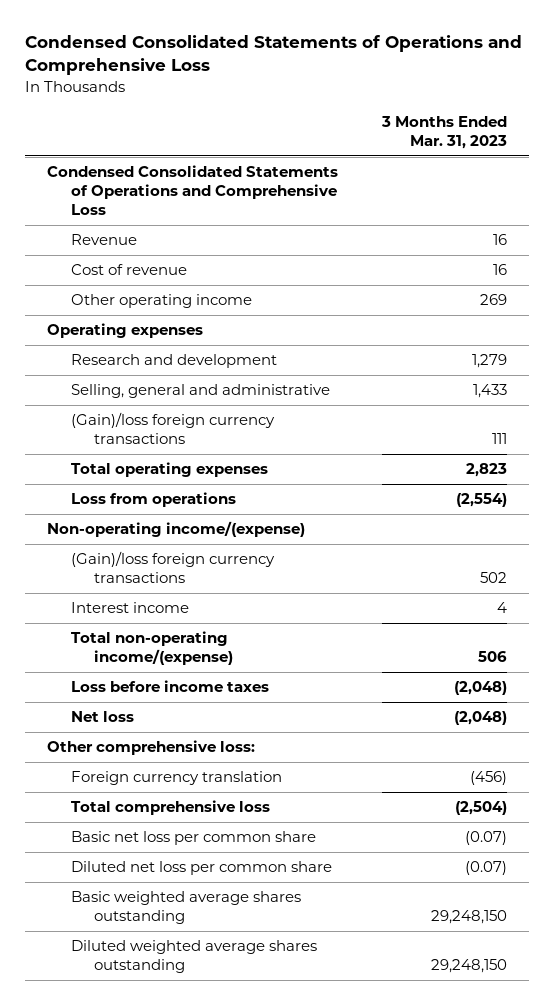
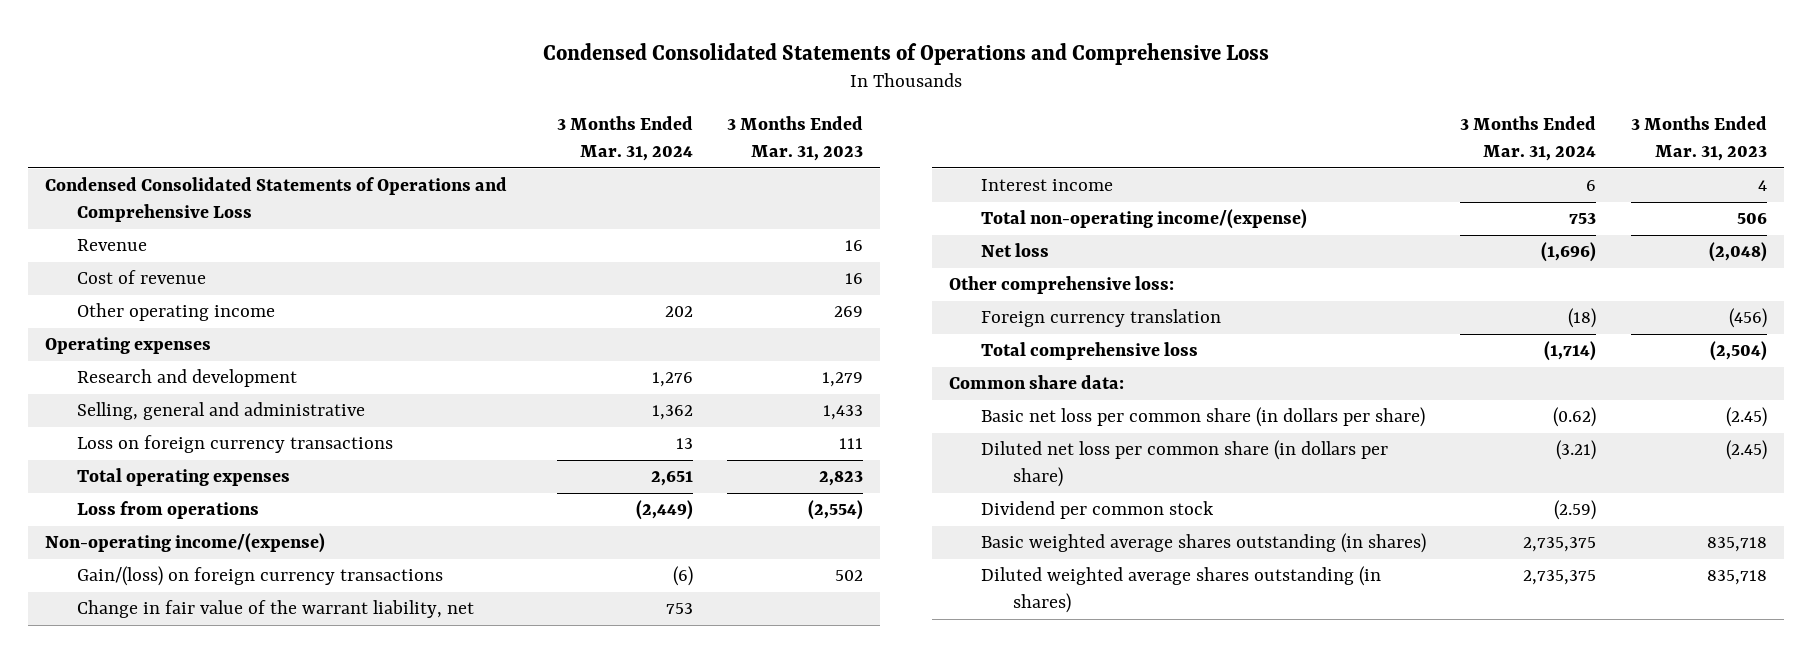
none -> [556,116,693,162] 3 Months Ended Mar. 31, 2024
[70,412,275,445] (Gain)/loss foreign currency transactions -> [77,435,394,454] Loss on foreign currency transactions
[70,551,275,584] (Gain)/loss foreign currency transactions -> [77,566,444,587] Gain/(loss) on foreign currency transactions
none -> [77,600,475,619] Change in fair value of the warrant liability, net
[70,680,269,693] Loss before income taxes -> none
none -> [948,375,1124,390] Common share data:
[70,831,316,846] Basic net loss per common share -> [981,407,1426,428] Basic net loss per common share (in dollars per share)
[465,831,508,846] (0.07) -> [1725,407,1767,428] (2.45)
[70,861,332,876] Diluted net loss per common share -> [981,440,1389,488] Diluted net loss per common share (in dollars per share)
[465,861,508,876] (0.07) -> [1725,440,1767,461] (2.45)
none -> [981,501,1215,520] Dividend per common stock
[70,891,301,925] Basic weighted average shares outstanding -> [981,533,1427,554] Basic weighted average shares outstanding (in shares)
[431,910,508,925] 29,248,150 -> [1706,537,1767,553] 835,718
[70,940,317,974] Diluted weighted average shares outstanding -> [981,566,1382,614] Diluted weighted average shares outstanding (in shares)
[431,959,508,974] 29,248,150 -> [1706,570,1767,586] 835,718

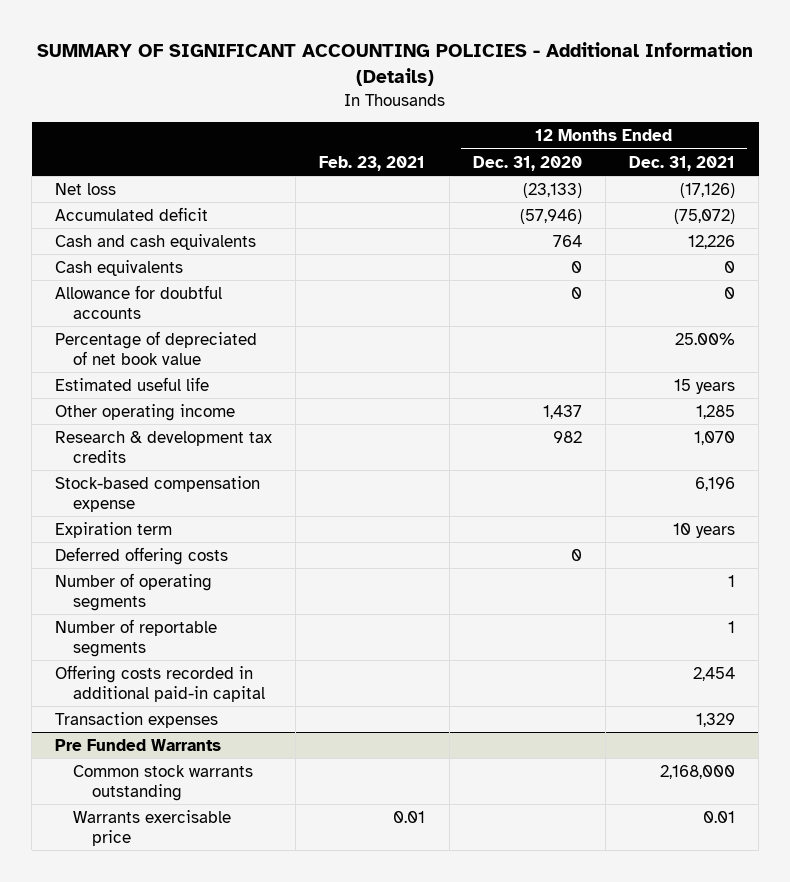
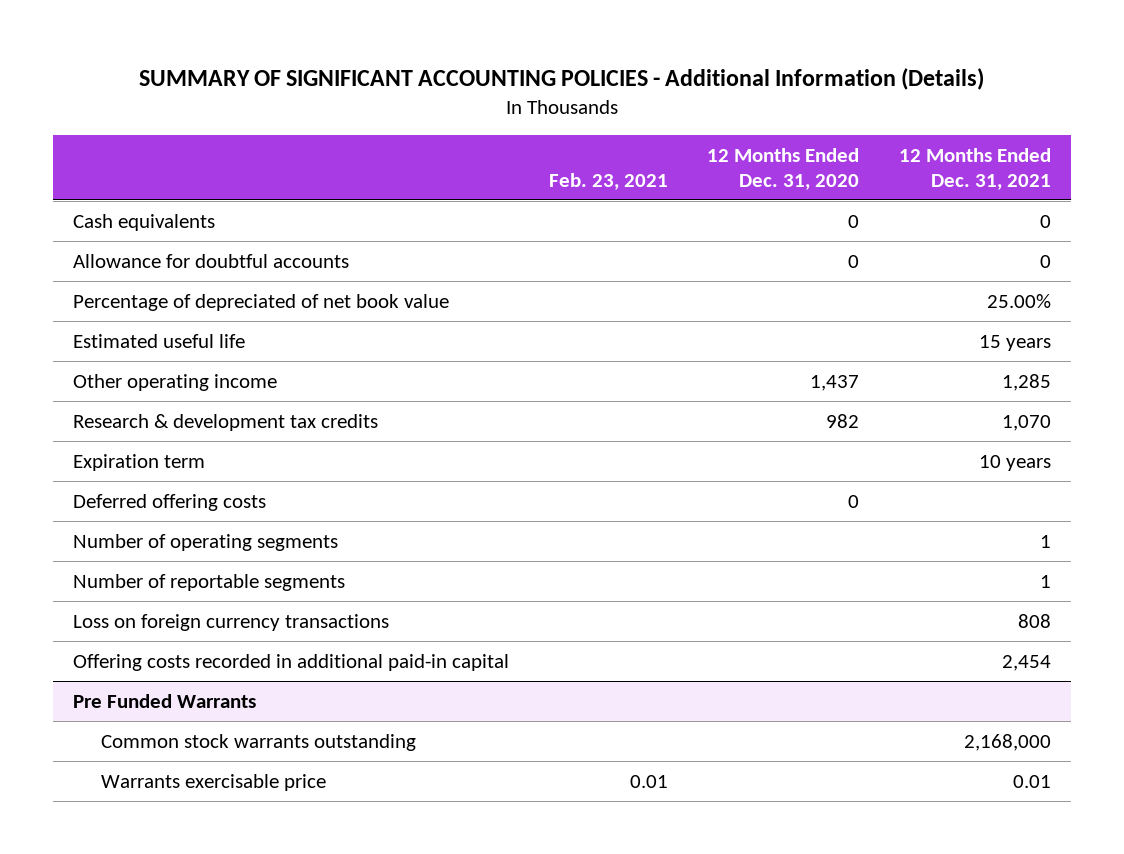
[55,182,117,195] Net loss -> none
[55,206,209,221] Accumulated deficit -> none
[55,233,257,250] Cash and cash equivalents -> none
[55,475,261,512] Stock-based compensation expense -> none
none -> [73,613,390,631] Loss on foreign currency transactions
[55,711,219,728] Transaction expenses -> none

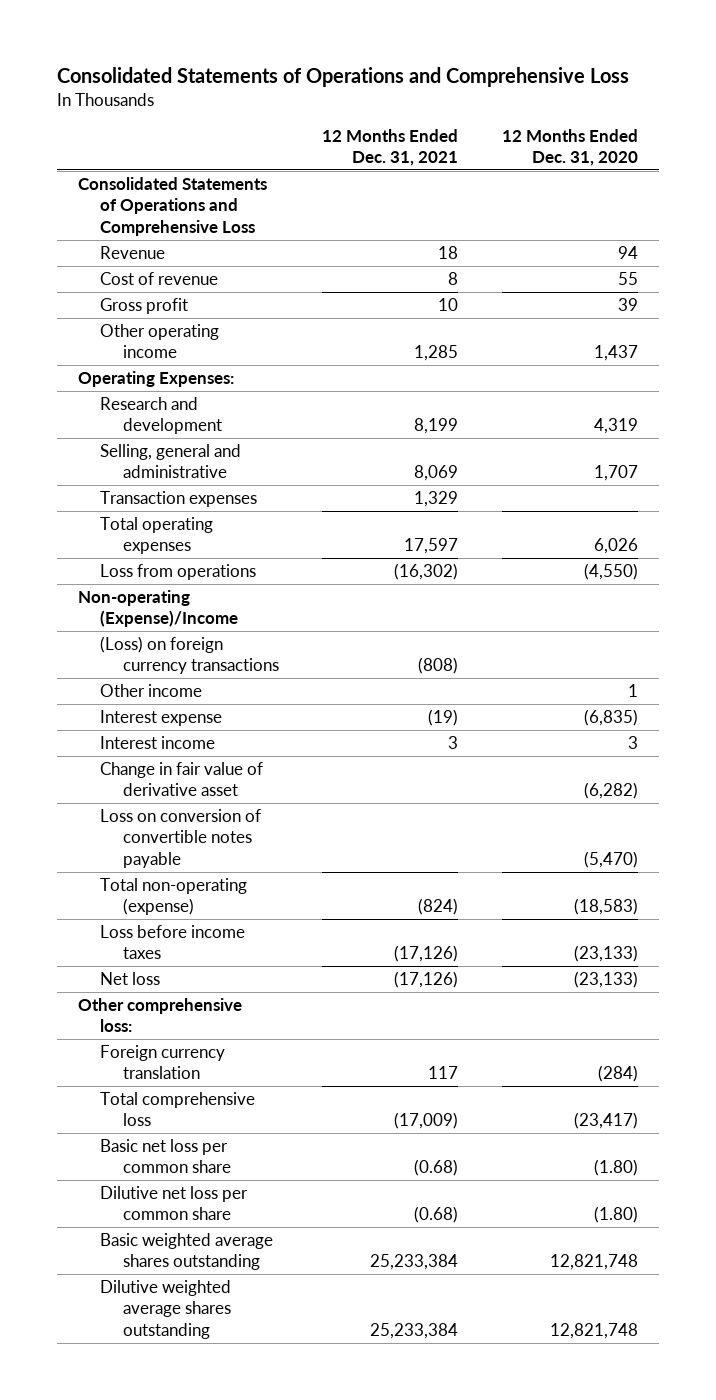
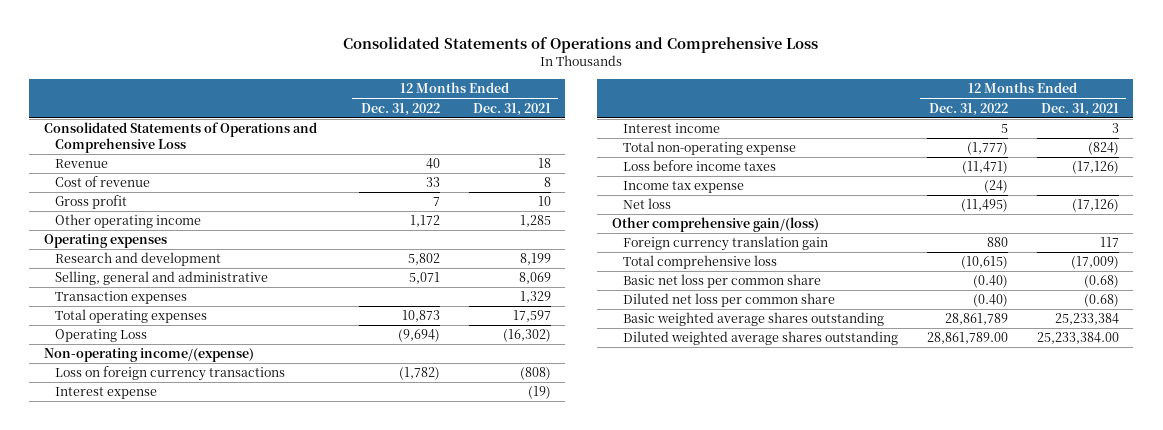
[501,128,638,166] 12 Months Ended Dec. 31, 2020 -> none
none -> [361,102,441,116] Dec. 31, 2022
[78,371,235,388] Operating Expenses: -> [43,234,167,249] Operating expenses
[100,684,203,698] Other income -> none
[100,564,257,581] Loss from operations -> [55,329,148,343] Operating Loss
[78,590,239,628] Non-operating (Expense)/Income -> [43,348,254,363] Non-operating income/(expense)
[100,636,279,675] (Loss) on foreign currency transactions -> [55,366,286,382] Loss on foreign currency transactions
[100,762,264,797] Change in fair value of derivative asset -> none
[100,809,262,868] Loss on conversion of convertible notes payable -> none
[100,878,248,916] Total non-operating (expense) -> [622,141,796,156] Total non-operating expense
none -> [622,181,744,194] Income tax expense
[78,998,243,1033] Other comprehensive loss: -> [611,217,819,233] Other comprehensive gain/(loss)
[100,1045,226,1080] Foreign currency translation -> [622,236,828,252] Foreign currency translation gain
[100,1186,249,1221] Dilutive net loss per common share -> [622,293,835,308] Diluted net loss per common share
[100,1280,232,1339] Dilutive weighted average shares outstanding -> [622,331,898,346] Diluted weighted average shares outstanding
[370,1322,459,1339] 25,233,384 -> [1036,332,1119,345] 25,233,384.00

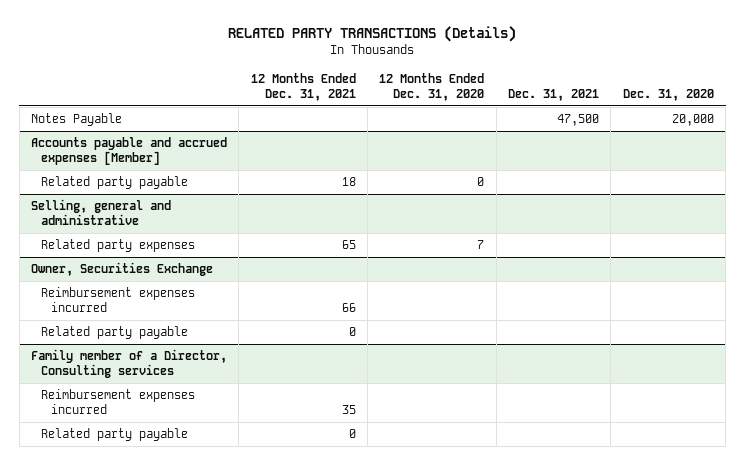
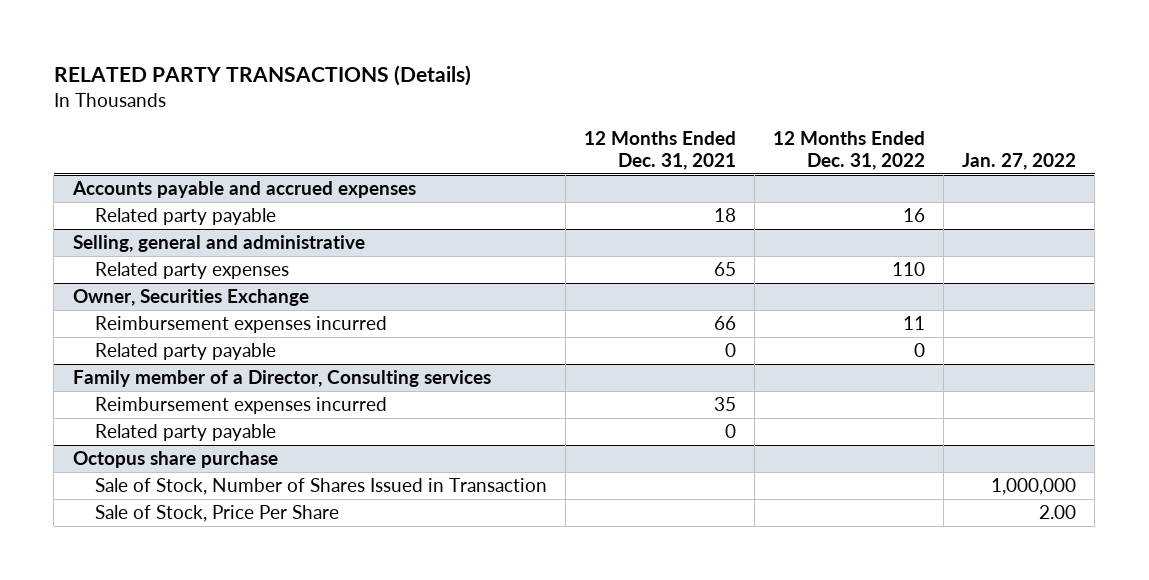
[379,72,485,102] 12 Months Ended Dec. 31, 2020 -> none
[508,89,600,102] Dec. 31, 2021 -> none
[622,89,714,102] Dec. 31, 2020 -> none
none -> [773,131,926,171] 12 Months Ended Dec. 31, 2022
none -> [962,153,1077,171] Jan. 27, 2022
[30,113,122,127] Notes Payable -> none
[30,137,227,166] Accounts payable and accrued expenses [Member] -> [71,180,416,198] Accounts payable and accrued expenses
none -> [72,450,278,468] Octopus share purchase
none -> [94,477,547,495] Sale of Stock, Number of Shares Issued in Transaction
none -> [94,504,339,522] Sale of Stock, Price Per Share

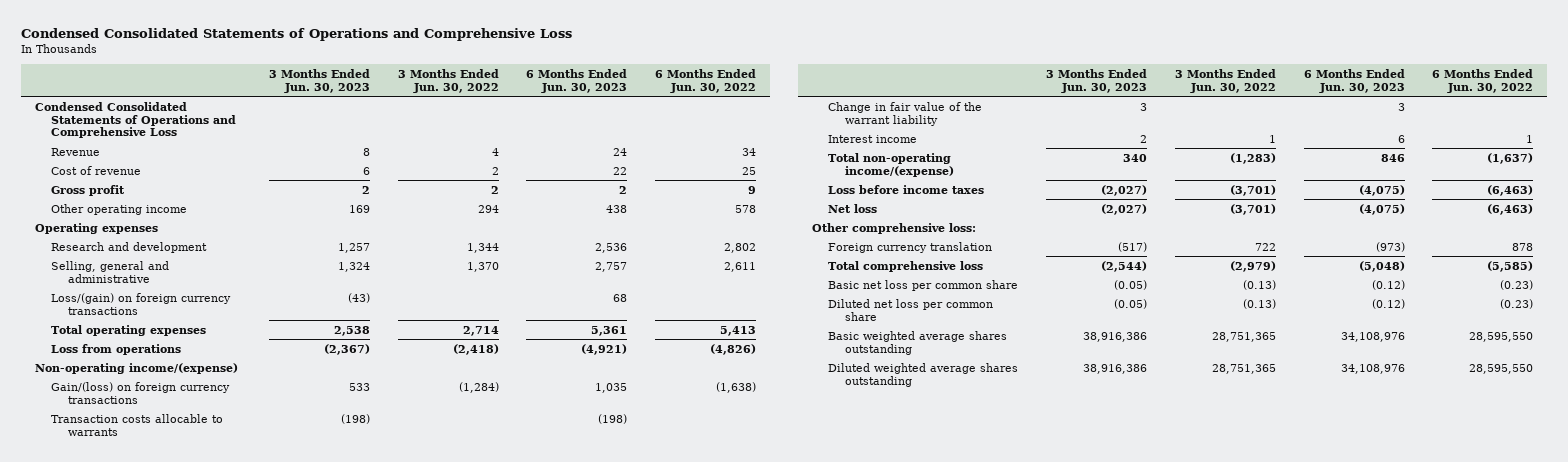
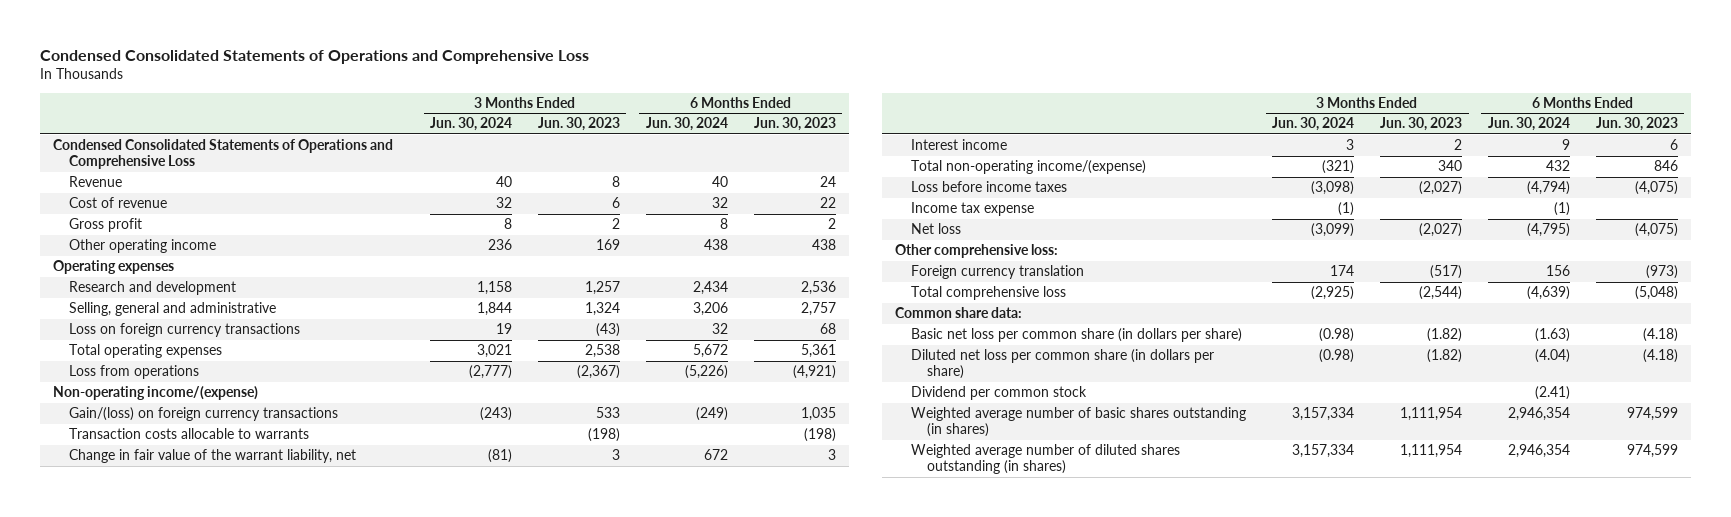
[397,68,499,93] 3 Months Ended Jun. 30, 2022 -> none
[655,68,757,93] 6 Months Ended Jun. 30, 2022 -> none
none -> [429,117,512,132] Jun. 30, 2024
none -> [645,117,728,132] Jun. 30, 2024
[51,292,232,315] Loss/(gain) on foreign currency transactions -> [69,323,301,338] Loss on foreign currency transactions
[828,101,983,126] Change in fair value of the warrant liability -> [69,449,357,464] Change in fair value of the warrant liability, net
none -> [911,202,1035,217] Income tax expense
none -> [895,307,1023,319] Common share data:
[828,279,1019,291] Basic net loss per common share -> [911,328,1243,343] Basic net loss per common share (in dollars per share)
[1114,279,1148,290] (0.05) -> [1427,328,1463,343] (1.82)
[1371,279,1405,290] (0.12) -> [1642,328,1678,343] (4.18)
[828,298,994,321] Diluted net loss per common share -> [911,349,1215,380] Diluted net loss per common share (in dollars per share)
[1114,298,1148,309] (0.05) -> [1427,349,1463,364] (1.82)
[1371,298,1405,309] (0.12) -> [1642,349,1678,364] (4.18)
none -> [911,386,1088,401] Dividend per common stock
[828,330,1008,355] Basic weighted average shares outstanding -> [911,407,1247,438] Weighted average number of basic shares outstanding (in shares)
[1083,331,1148,342] 38,916,386 -> [1400,407,1463,422] 1,111,954
[1340,331,1405,342] 34,108,976 -> [1626,407,1678,422] 974,599
[828,362,1019,387] Diluted weighted average shares outstanding -> [911,444,1181,475] Weighted average number of diluted shares outstanding (in shares)
[1083,363,1148,374] 38,916,386 -> [1400,444,1463,459] 1,111,954
[1340,363,1405,374] 34,108,976 -> [1626,444,1678,459] 974,599

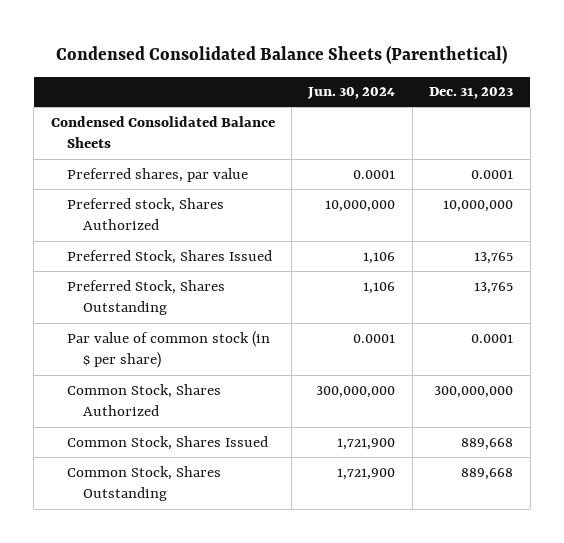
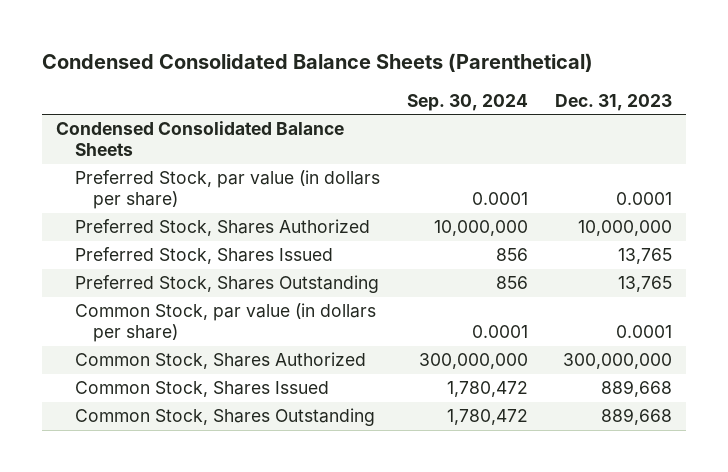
[307,87,396,100] Jun. 30, 2024 -> none
none -> [406,93,528,111] Sep. 30, 2024
[67,167,249,182] Preferred shares, par value -> [74,170,380,210] Preferred Stock, par value (in dollars per share)
[67,197,225,231] Preferred stock, Shares Authorized -> [74,219,370,237] Preferred Stock, Shares Authorized
[67,330,271,369] Par value of common stock (in $ per share) -> [74,303,376,343] Common Stock, par value (in dollars per share)

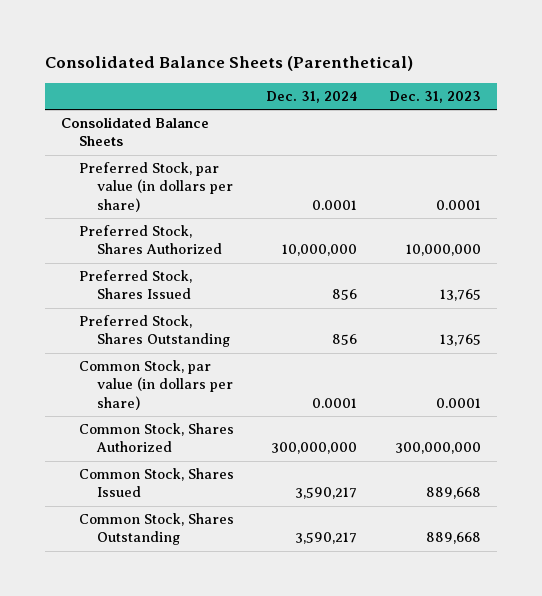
[41,53,593,73] Condensed Consolidated Balance Sheets (Parenthetical) -> [45,55,414,71] Consolidated Balance Sheets (Parenthetical)
[406,93,528,111] Sep. 30, 2024 -> none
none -> [265,90,357,103] Dec. 31, 2024
[55,121,344,157] Condensed Consolidated Balance Sheets -> [61,117,210,147] Consolidated Balance Sheets

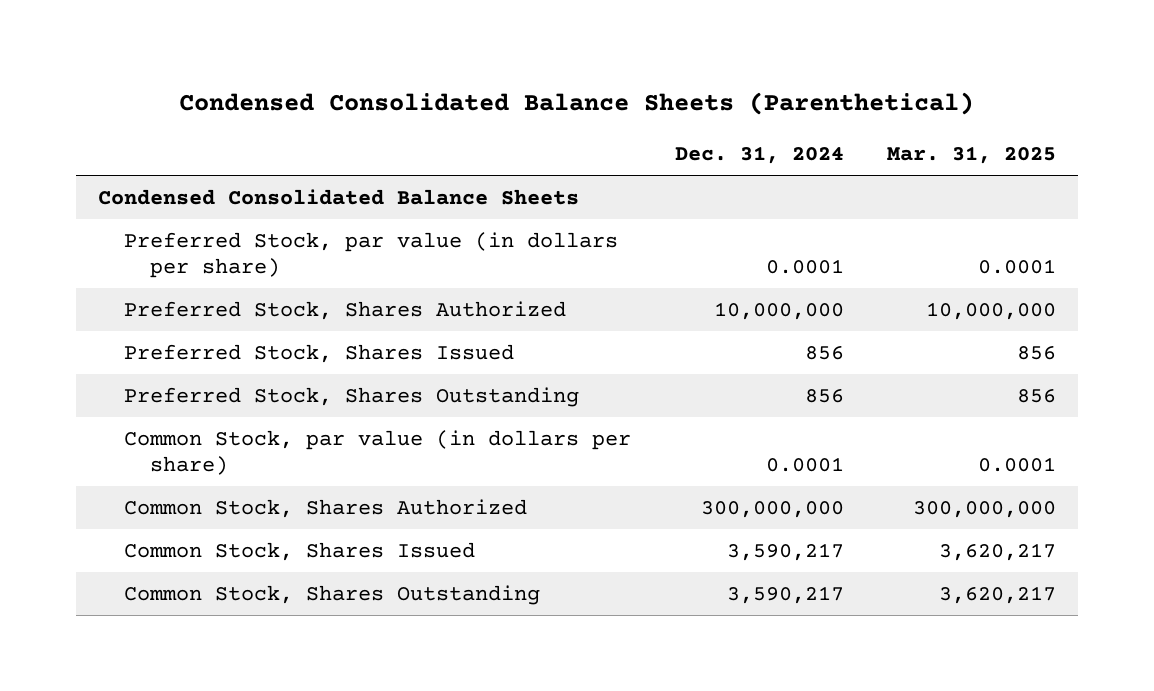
[45,55,414,71] Consolidated Balance Sheets (Parenthetical) -> [179,92,975,116] Condensed Consolidated Balance Sheets (Parenthetical)
[388,90,481,103] Dec. 31, 2023 -> none
none -> [887,145,1057,164] Mar. 31, 2025
[61,117,210,147] Consolidated Balance Sheets -> [97,188,579,205] Condensed Consolidated Balance Sheets

